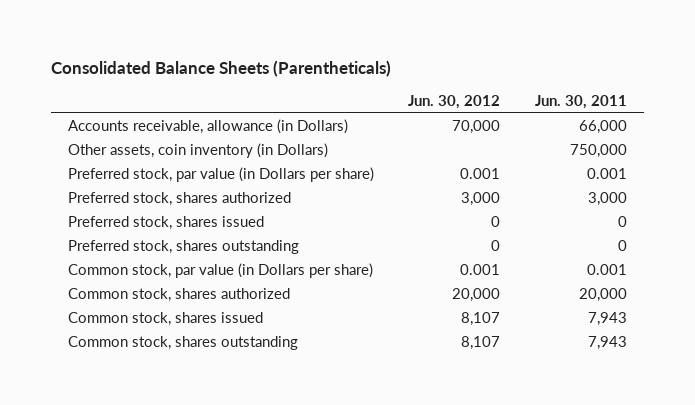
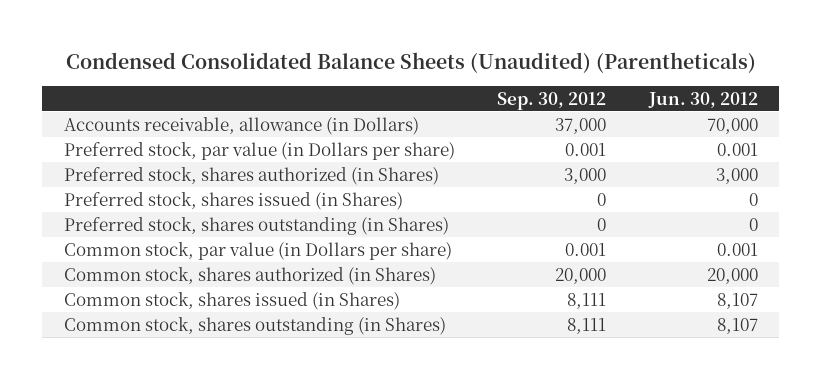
[50,60,391,78] Consolidated Balance Sheets (Parentheticals) -> [65,51,756,73] Condensed Consolidated Balance Sheets (Unaudited) (Parentheticals)
[534,95,627,110] Jun. 30, 2011 -> none
none -> [497,91,607,110] Sep. 30, 2012
[68,143,329,159] Other assets, coin inventory (in Dollars) -> none
[68,192,292,207] Preferred stock, shares authorized -> [63,166,439,185] Preferred stock, shares authorized (in Shares)
[68,216,265,231] Preferred stock, shares issued -> [63,191,403,210] Preferred stock, shares issued (in Shares)
[68,240,300,255] Preferred stock, shares outstanding -> [63,216,449,235] Preferred stock, shares outstanding (in Shares)
[68,288,291,303] Common stock, shares authorized -> [63,266,436,285] Common stock, shares authorized (in Shares)
[68,312,264,327] Common stock, shares issued -> [63,291,400,310] Common stock, shares issued (in Shares)
[68,336,299,351] Common stock, shares outstanding -> [63,316,446,335] Common stock, shares outstanding (in Shares)

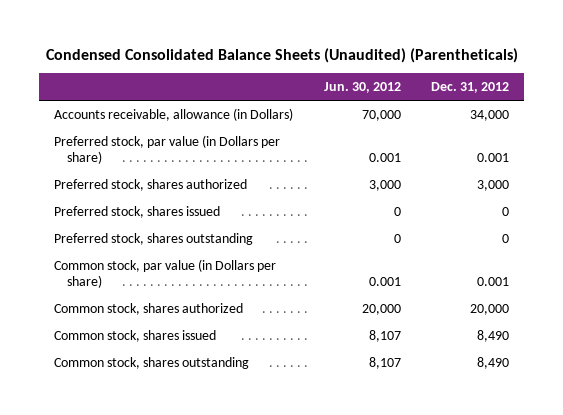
[497,91,607,110] Sep. 30, 2012 -> none
none -> [430,82,509,94] Dec. 31, 2012
[63,166,439,185] Preferred stock, shares authorized (in Shares) -> [54,178,248,191] Preferred stock, shares authorized
[63,191,403,210] Preferred stock, shares issued (in Shares) -> [54,205,221,218] Preferred stock, shares issued
[63,216,449,235] Preferred stock, shares outstanding (in Shares) -> [54,232,254,245] Preferred stock, shares outstanding
[63,266,436,285] Common stock, shares authorized (in Shares) -> [54,302,244,315] Common stock, shares authorized
[63,291,400,310] Common stock, shares issued (in Shares) -> [54,329,217,342] Common stock, shares issued
[63,316,446,335] Common stock, shares outstanding (in Shares) -> [54,356,250,369] Common stock, shares outstanding

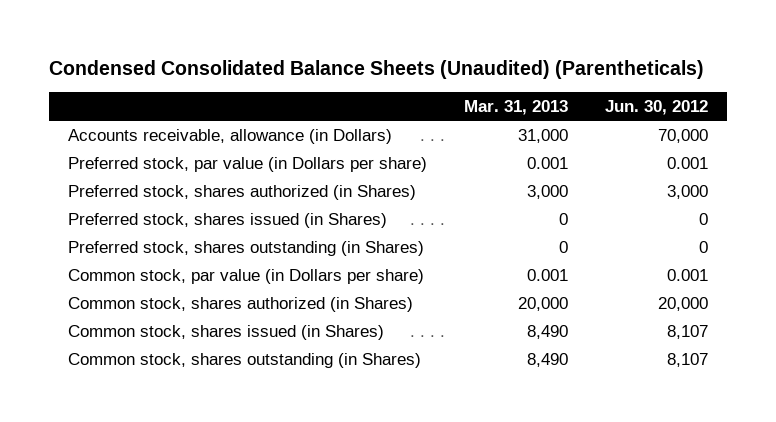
[430,82,509,94] Dec. 31, 2012 -> none
none -> [463,100,568,116] Mar. 31, 2013
[54,178,248,191] Preferred stock, shares authorized -> [67,184,416,200] Preferred stock, shares authorized (in Shares)
[54,205,221,218] Preferred stock, shares issued -> [67,212,387,228] Preferred stock, shares issued (in Shares)
[54,232,254,245] Preferred stock, shares outstanding -> [67,240,424,256] Preferred stock, shares outstanding (in Shares)
[54,302,244,315] Common stock, shares authorized -> [67,296,413,312] Common stock, shares authorized (in Shares)
[54,329,217,342] Common stock, shares issued -> [67,324,384,340] Common stock, shares issued (in Shares)
[54,356,250,369] Common stock, shares outstanding -> [67,352,421,368] Common stock, shares outstanding (in Shares)

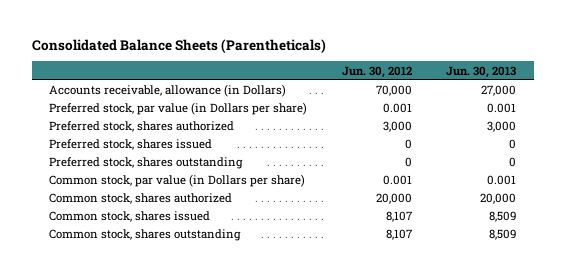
[48,60,704,80] Condensed Consolidated Balance Sheets (Unaudited) (Parentheticals) -> [31,38,326,53] Consolidated Balance Sheets (Parentheticals)
[463,100,568,116] Mar. 31, 2013 -> none
none -> [446,65,517,78] Jun. 30, 2013
[67,184,416,200] Preferred stock, shares authorized (in Shares) -> [48,121,234,133] Preferred stock, shares authorized
[67,212,387,228] Preferred stock, shares issued (in Shares) -> [48,139,212,151] Preferred stock, shares issued
[67,240,424,256] Preferred stock, shares outstanding (in Shares) -> [48,157,243,170] Preferred stock, shares outstanding
[67,296,413,312] Common stock, shares authorized (in Shares) -> [48,193,232,205] Common stock, shares authorized
[67,324,384,340] Common stock, shares issued (in Shares) -> [48,211,210,223] Common stock, shares issued
[67,352,421,368] Common stock, shares outstanding (in Shares) -> [48,229,241,242] Common stock, shares outstanding

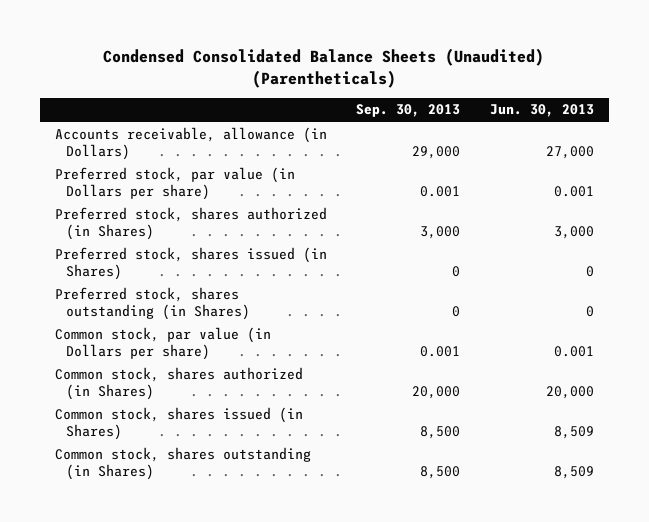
[31,38,326,53] Consolidated Balance Sheets (Parentheticals) -> [103,47,545,88] Condensed Consolidated Balance Sheets (Unaudited) (Parentheticals)
[341,65,412,78] Jun. 30, 2012 -> none
none -> [356,104,461,118] Sep. 30, 2013
[48,121,234,133] Preferred stock, shares authorized -> [54,206,327,240] Preferred stock, shares authorized (in Shares)
[48,139,212,151] Preferred stock, shares issued -> [54,246,327,280] Preferred stock, shares issued (in Shares)
[48,157,243,170] Preferred stock, shares outstanding -> [54,286,251,320] Preferred stock, shares outstanding (in Shares)
[48,193,232,205] Common stock, shares authorized -> [54,366,303,400] Common stock, shares authorized (in Shares)
[48,211,210,223] Common stock, shares issued -> [54,406,303,440] Common stock, shares issued (in Shares)
[48,229,241,242] Common stock, shares outstanding -> [54,446,311,480] Common stock, shares outstanding (in Shares)

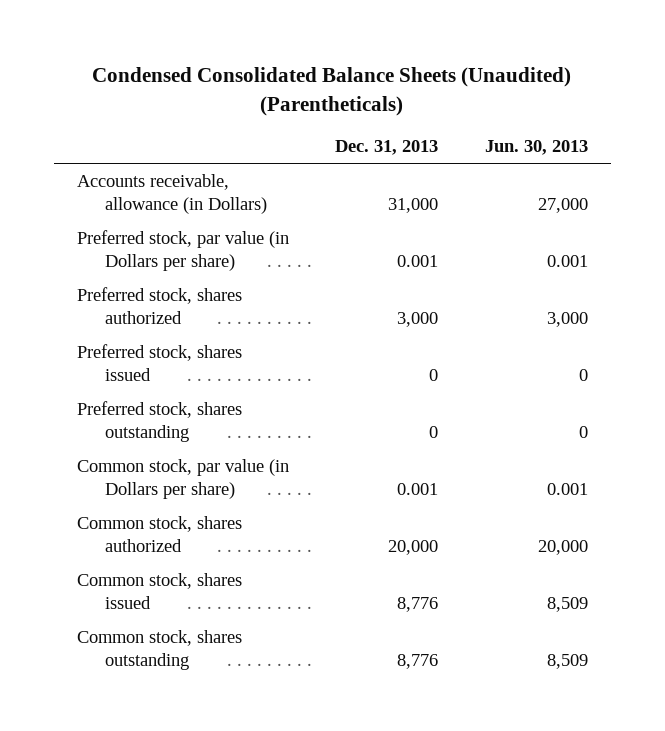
[356,104,461,118] Sep. 30, 2013 -> none
none -> [335,140,439,156] Dec. 31, 2013
[54,206,327,240] Preferred stock, shares authorized (in Shares) -> [76,286,242,325] Preferred stock, shares authorized
[54,246,327,280] Preferred stock, shares issued (in Shares) -> [76,343,242,382] Preferred stock, shares issued
[54,286,251,320] Preferred stock, shares outstanding (in Shares) -> [76,400,242,443] Preferred stock, shares outstanding
[54,366,303,400] Common stock, shares authorized (in Shares) -> [76,515,242,553] Common stock, shares authorized
[54,406,303,440] Common stock, shares issued (in Shares) -> [76,572,242,610] Common stock, shares issued
[54,446,311,480] Common stock, shares outstanding (in Shares) -> [76,629,242,671] Common stock, shares outstanding

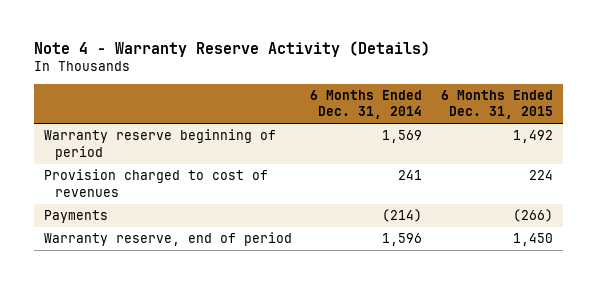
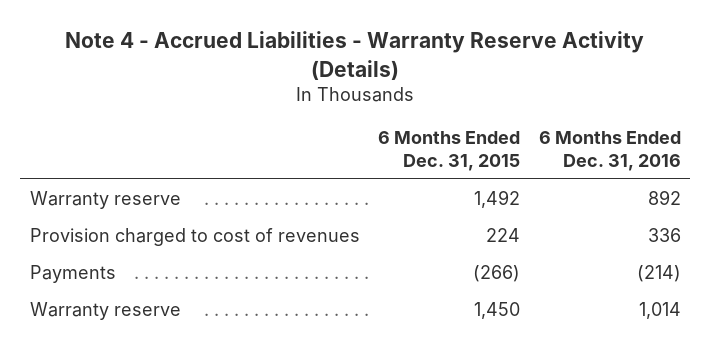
[34,40,431,57] Note 4 - Warranty Reserve Activity (Details) -> [65,31,645,80] Note 4 - Accrued Liabilities - Warranty Reserve Activity (Details)
[310,90,423,120] 6 Months Ended Dec. 31, 2014 -> none
none -> [539,131,682,172] 6 Months Ended Dec. 31, 2016
[43,129,276,160] Warranty reserve beginning of period -> [29,191,181,210] Warranty reserve
[43,232,292,247] Warranty reserve, end of period -> [29,302,181,321] Warranty reserve

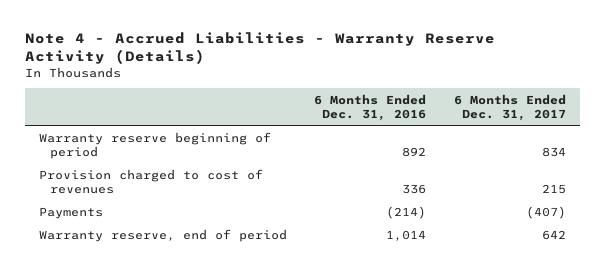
[378,131,521,172] 6 Months Ended Dec. 31, 2015 -> none
none -> [454,93,567,121] 6 Months Ended Dec. 31, 2017
[29,191,181,210] Warranty reserve -> [38,131,271,159] Warranty reserve beginning of period
[29,302,181,321] Warranty reserve -> [38,228,287,242] Warranty reserve, end of period

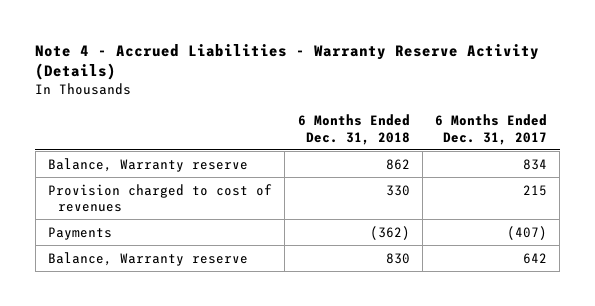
[314,93,427,121] 6 Months Ended Dec. 31, 2016 -> none
none -> [297,114,410,145] 6 Months Ended Dec. 31, 2018
[38,131,271,159] Warranty reserve beginning of period -> [47,157,248,172] Balance, Warranty reserve
[38,228,287,242] Warranty reserve, end of period -> [47,251,248,266] Balance, Warranty reserve

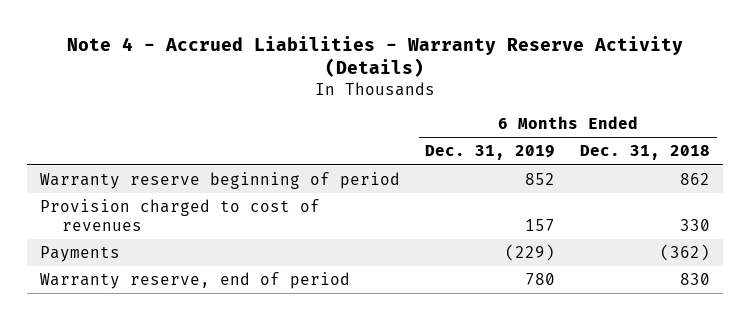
[435,114,548,145] 6 Months Ended Dec. 31, 2017 -> none
none -> [424,145,555,161] Dec. 31, 2019
[47,157,248,172] Balance, Warranty reserve -> [39,172,400,190] Warranty reserve beginning of period
[47,251,248,266] Balance, Warranty reserve -> [39,272,350,290] Warranty reserve, end of period

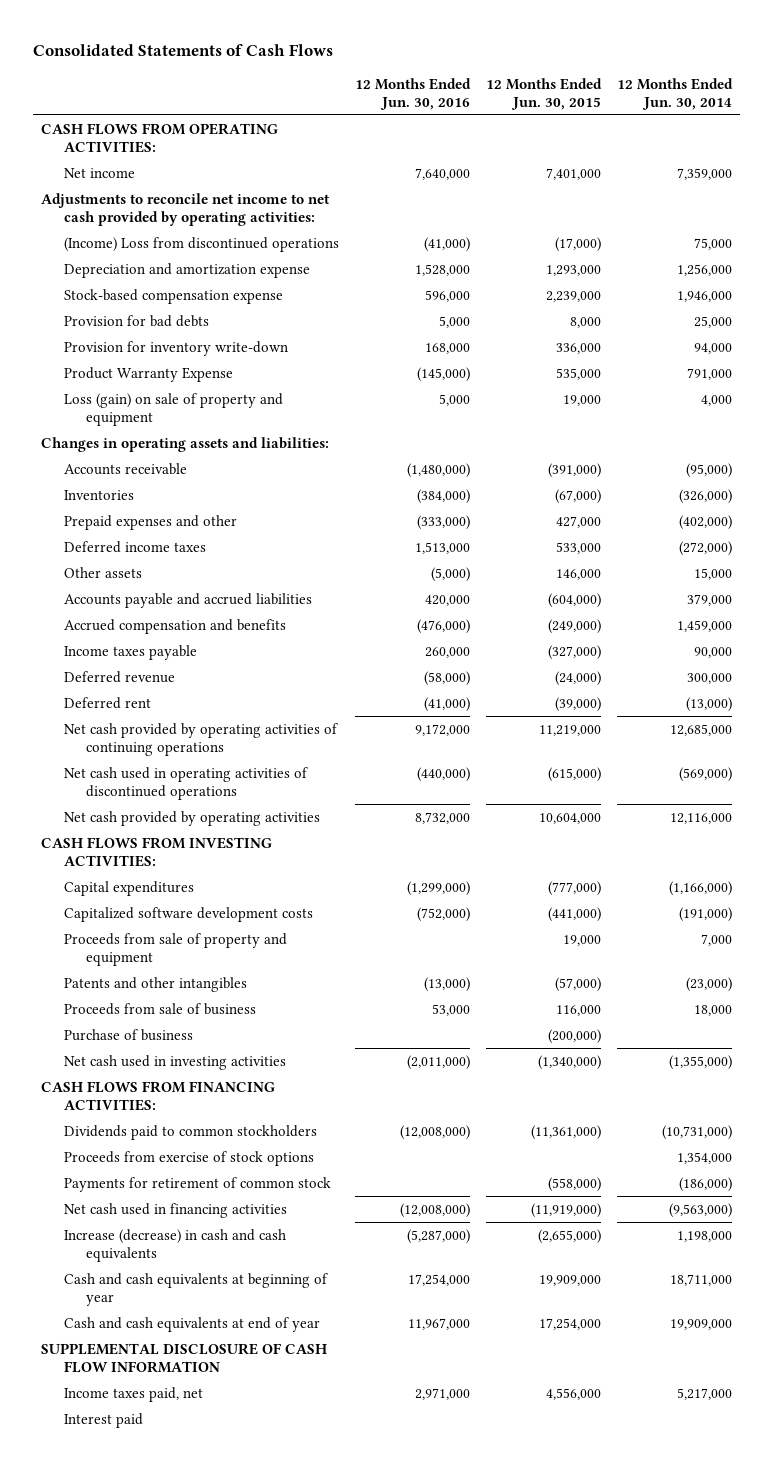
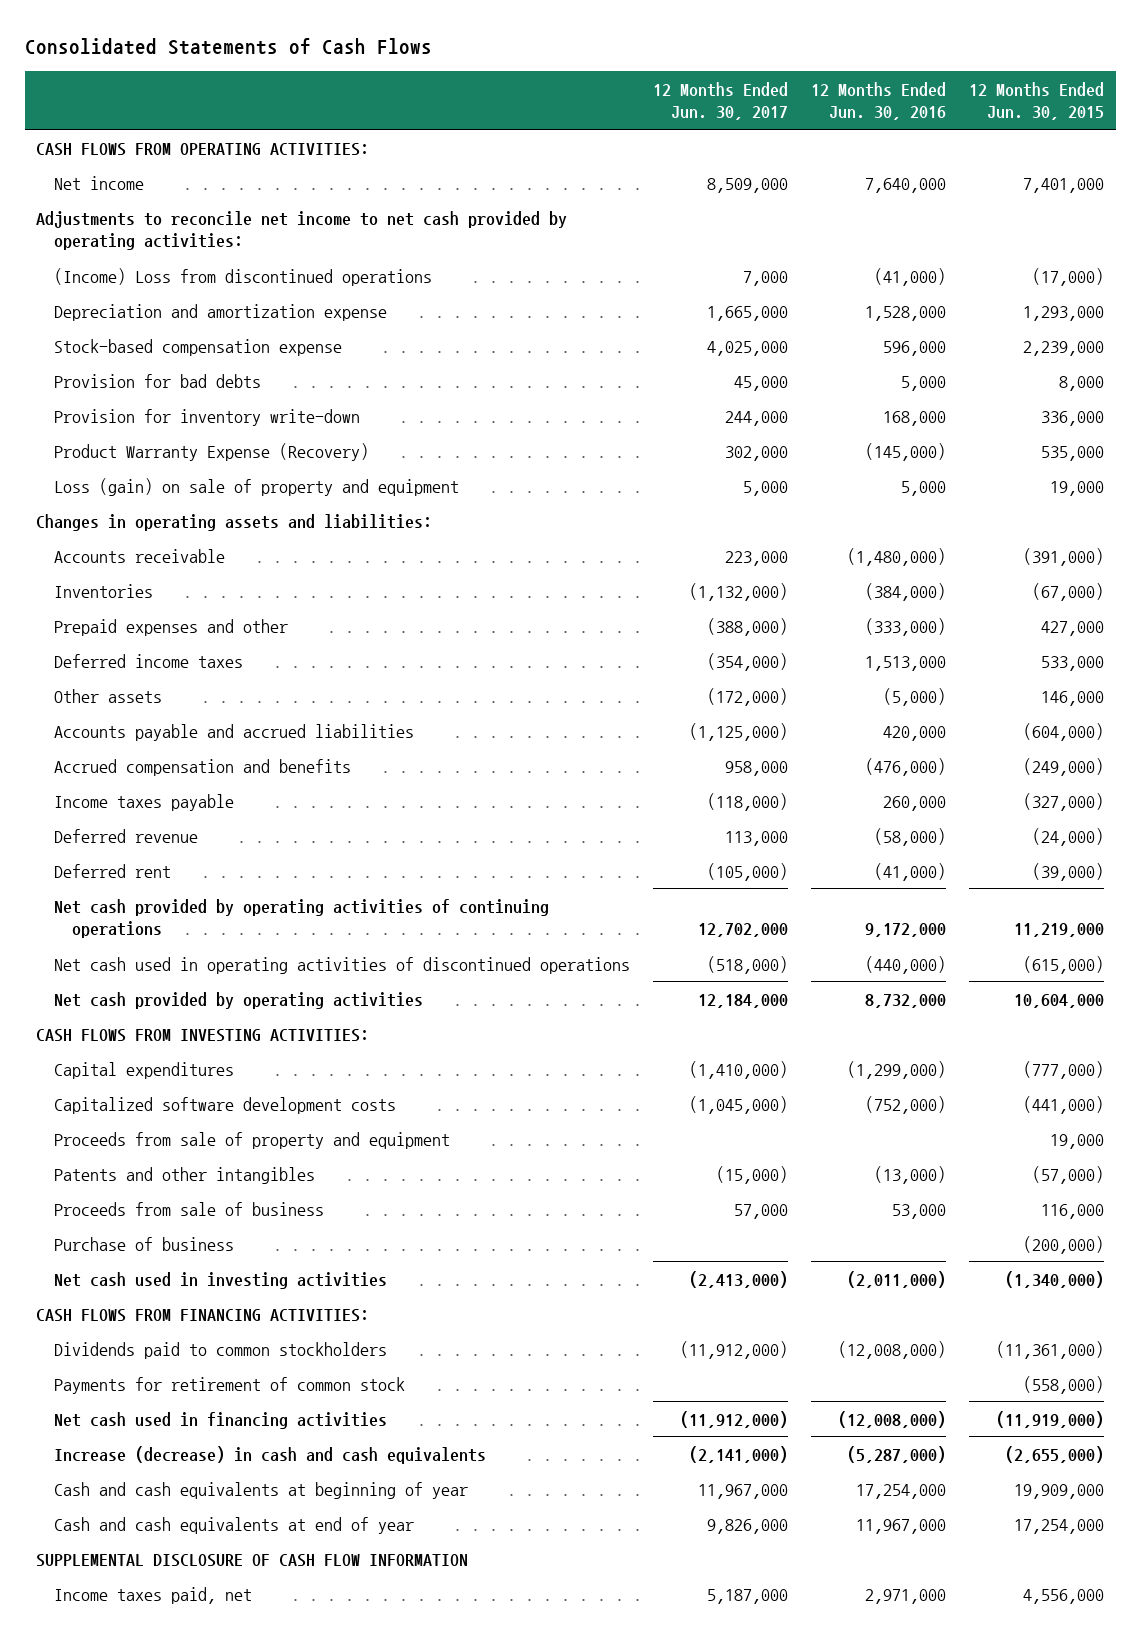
[617,77,734,110] 12 Months Ended Jun. 30, 2014 -> none
none -> [653,81,789,121] 12 Months Ended Jun. 30, 2017
[63,366,233,382] Product Warranty Expense -> [54,442,370,461] Product Warranty Expense (Recovery)
[63,1150,314,1166] Proceeds from exercise of stock options -> none
[63,1412,143,1428] Interest paid -> none

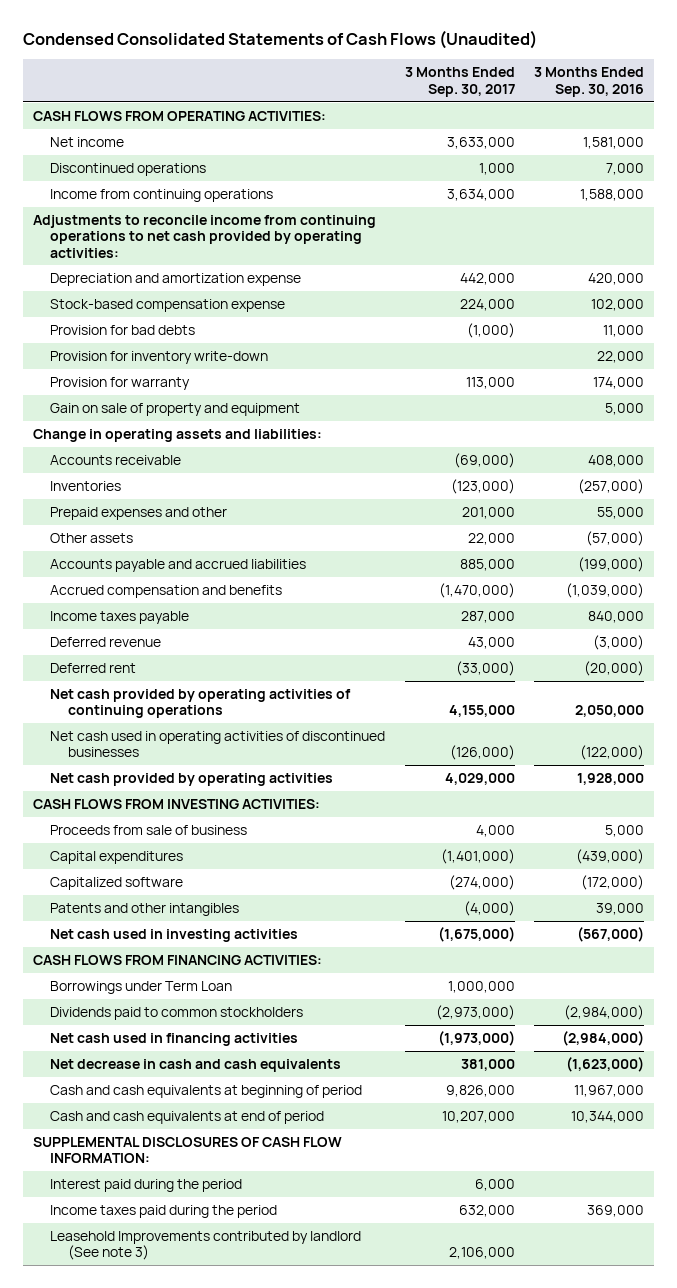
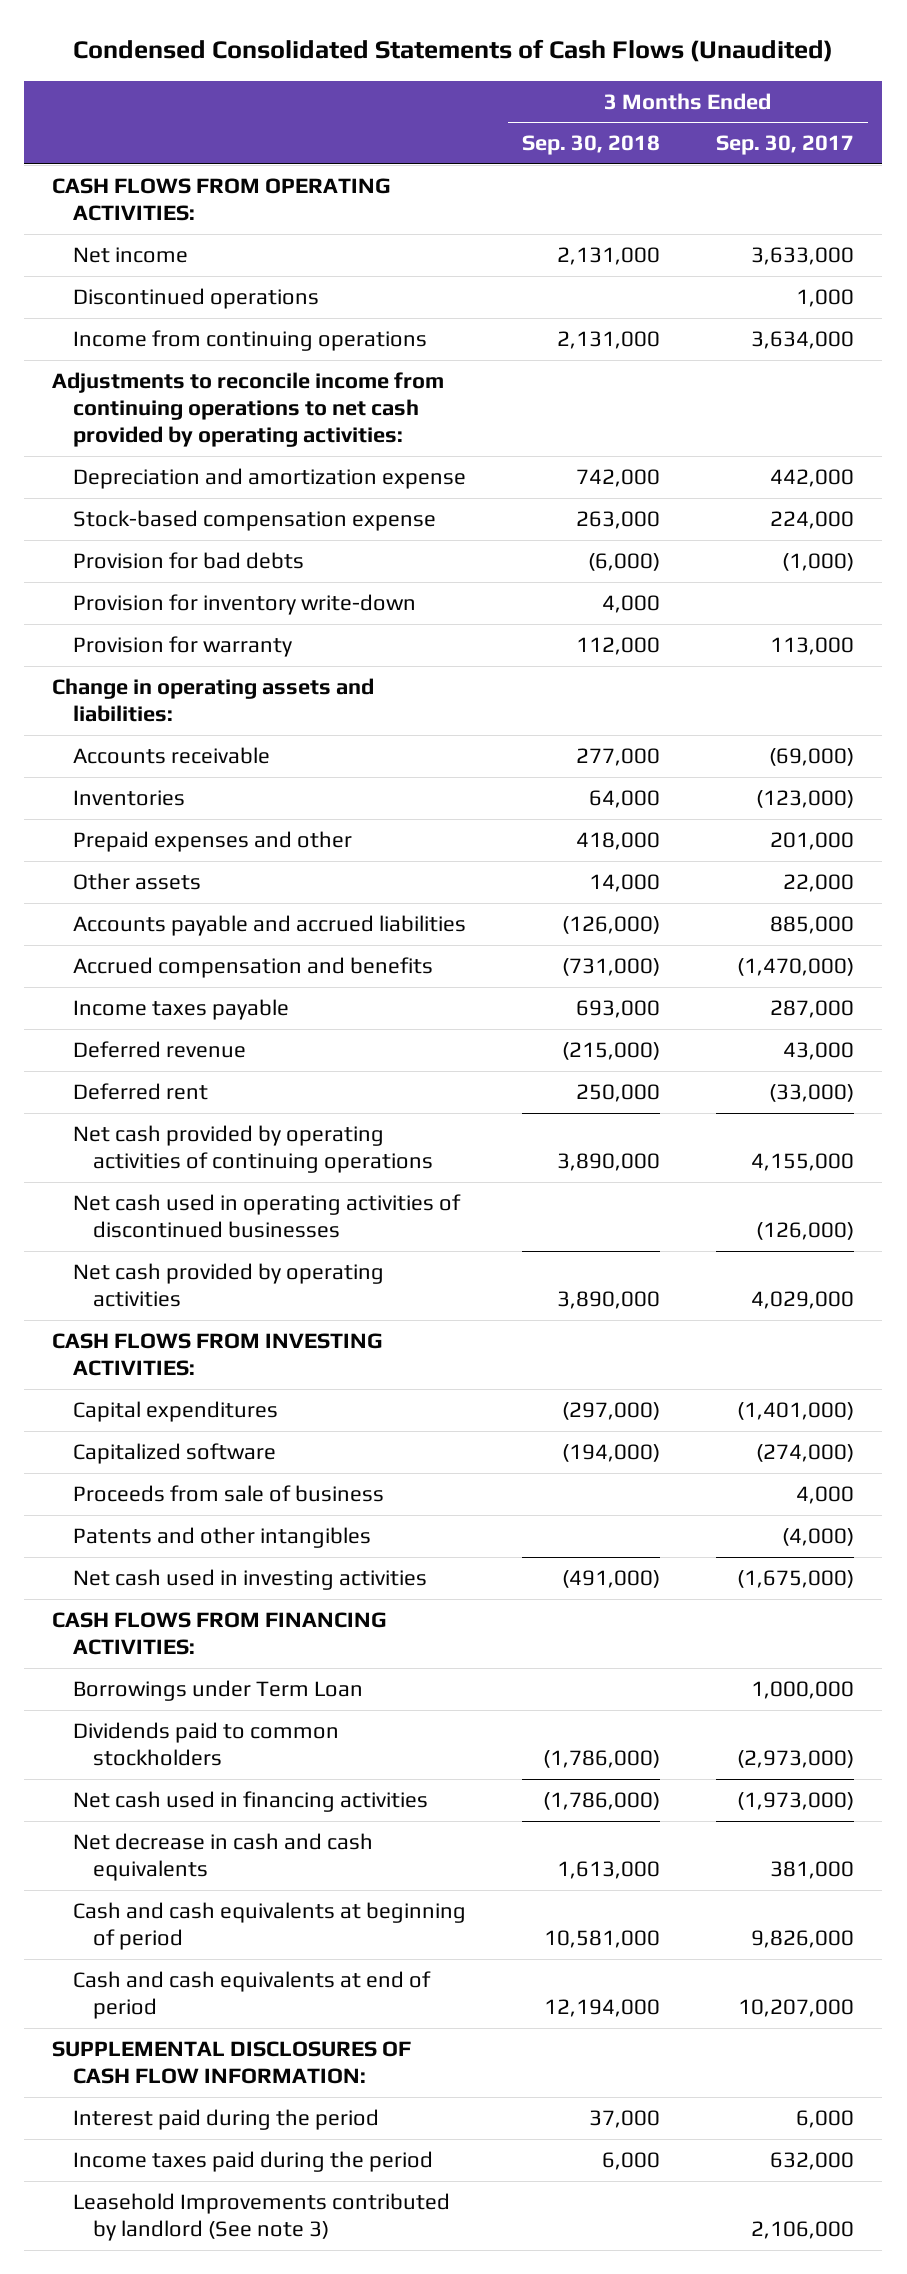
[534,67,645,97] 3 Months Ended Sep. 30, 2016 -> none
none -> [521,135,660,156] Sep. 30, 2018
[50,403,301,417] Gain on sale of property and equipment -> none
[50,825,248,836] Proceeds from sale of business -> [72,1484,384,1502] Proceeds from sale of business

